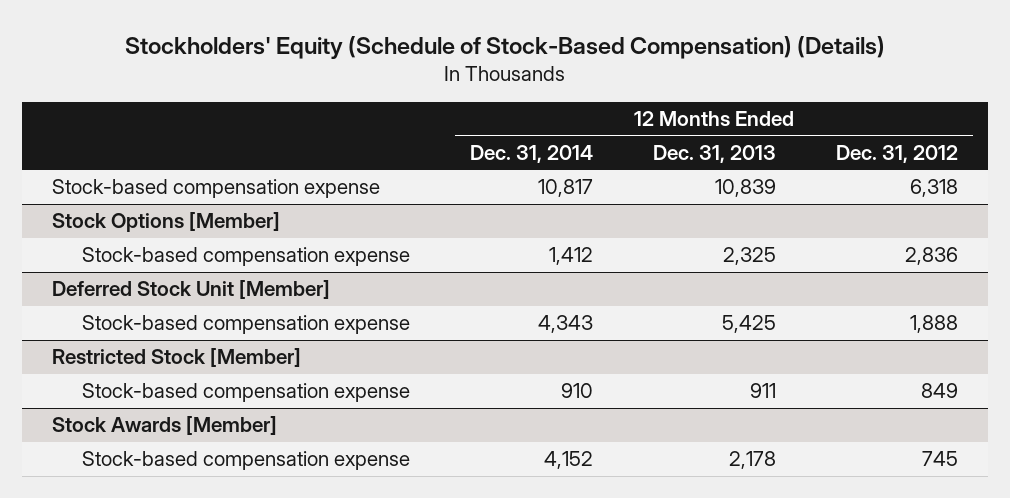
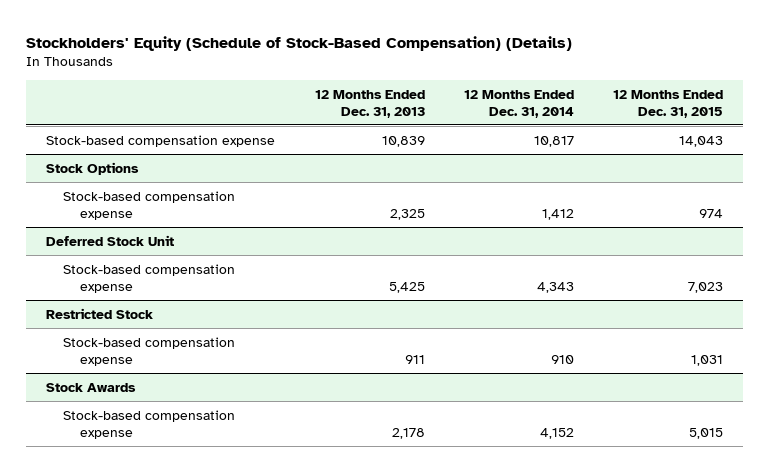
[835,144,958,163] Dec. 31, 2012 -> none
none -> [613,89,724,118] 12 Months Ended Dec. 31, 2015
[52,212,281,233] Stock Options [Member] -> [46,161,140,175] Stock Options
[52,280,331,300] Deferred Stock Unit [Member] -> [46,234,175,246] Deferred Stock Unit
[52,348,302,368] Restricted Stock [Member] -> [46,307,154,319] Restricted Stock
[52,416,278,436] Stock Awards [Member] -> [46,382,137,392] Stock Awards

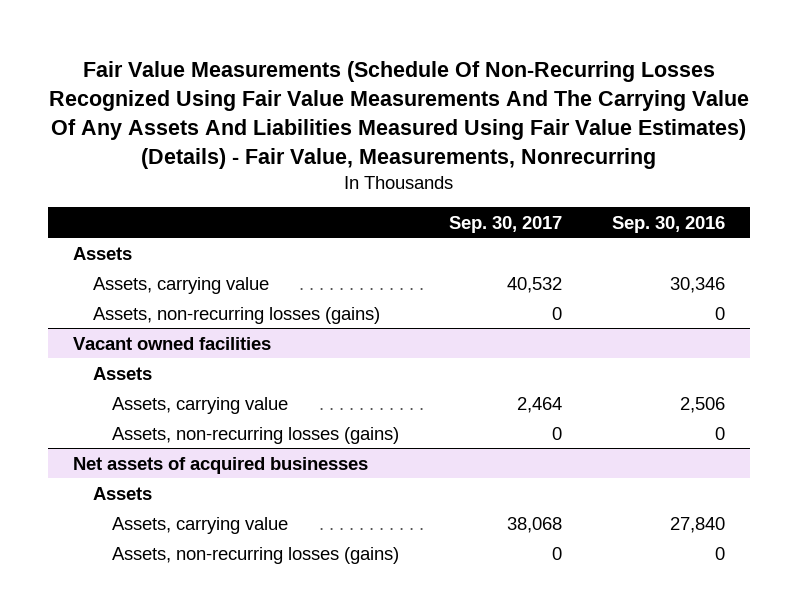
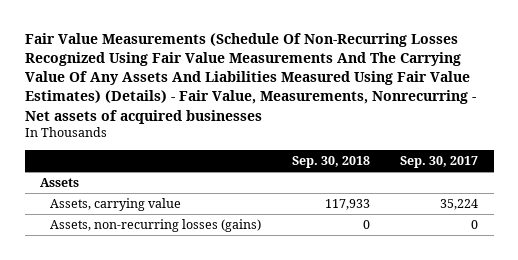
[48,60,749,169] Fair Value Measurements (Schedule Of Non-Recurring Losses Recognized Using Fair Value Measurements And The Carrying Value Of Any Assets And Liabilities Measured Using Fair Value Estimates) (Details) - Fair Value, Measurements, Nonrecurring -> [24,32,476,124] Fair Value Measurements (Schedule Of Non-Recurring Losses Recognized Using Fair Value Measurements And The Carrying Value Of Any Assets And Liabilities Measured Using Fair Value Estimates) (Details) - Fair Value, Measurements, Nonrecurring - Net assets of acquired businesses
[612,215,726,233] Sep. 30, 2016 -> none
none -> [291,155,370,168] Sep. 30, 2018
[92,306,380,324] Assets, non-recurring losses (gains) -> none
[72,336,271,350] Vacant owned facilities -> none
[92,366,152,380] Assets -> none
[112,396,289,414] Assets, carrying value -> none
[112,426,400,444] Assets, non-recurring losses (gains) -> none
[72,456,368,474] Net assets of acquired businesses -> none
[92,486,152,500] Assets -> none
[112,516,289,534] Assets, carrying value -> none
[507,276,563,293] 40,532 -> [440,199,479,211] 35,224

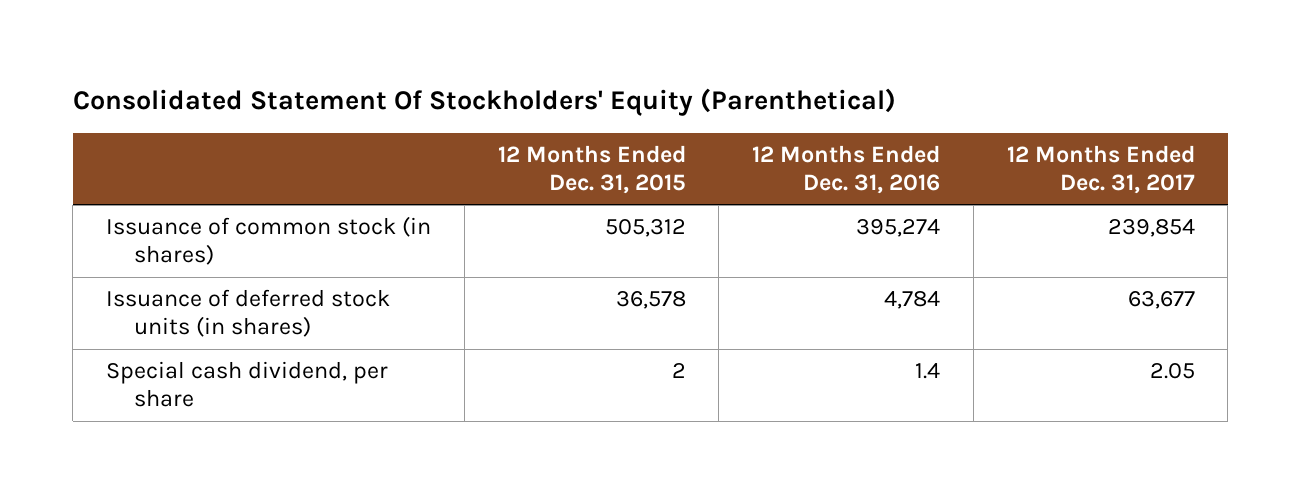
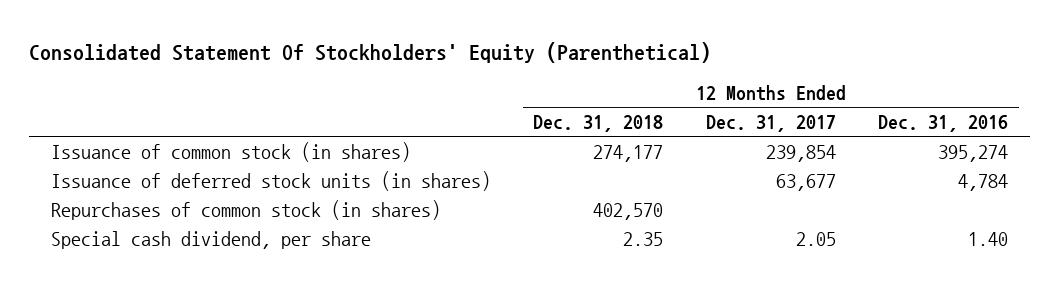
[497,145,686,194] 12 Months Ended Dec. 31, 2015 -> none
none -> [533,114,664,132] Dec. 31, 2018
none -> [50,199,441,220] Repurchases of common stock (in shares)
[915,363,941,380] 1.4 -> [968,231,1009,246] 1.40

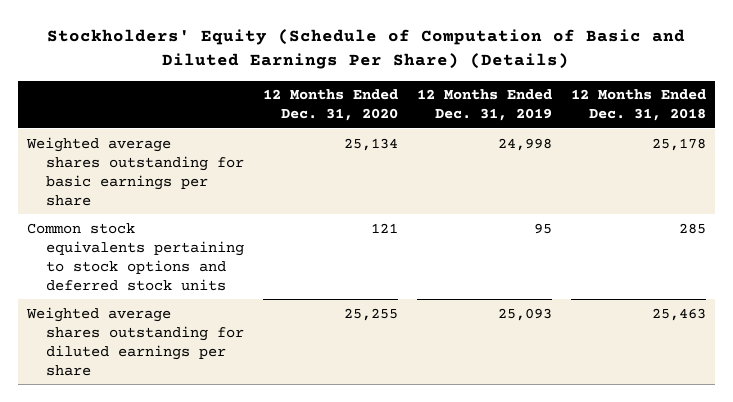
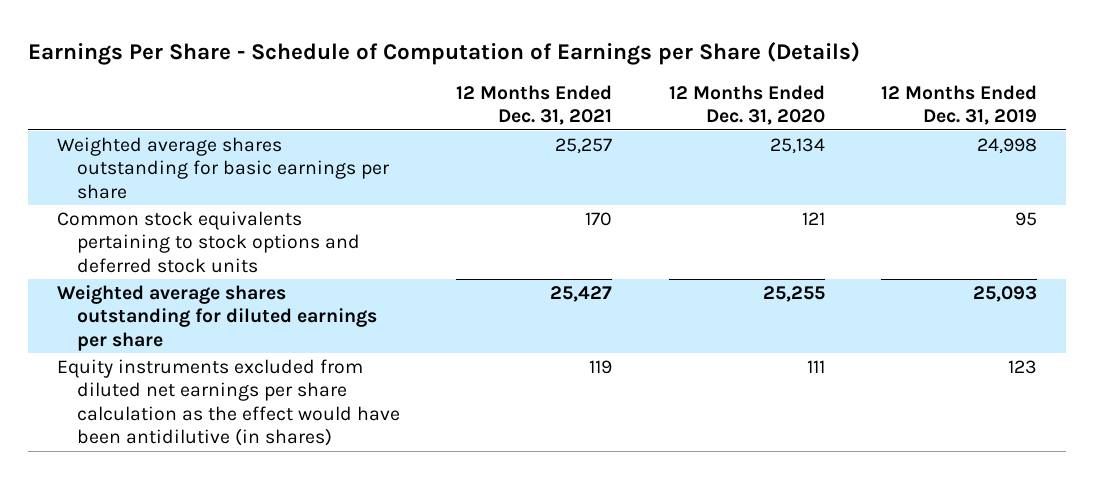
[47,29,686,70] Stockholders' Equity (Schedule of Computation of Basic and Diluted Earnings Per Share) (Details) -> [28,41,861,65] Earnings Per Share - Schedule of Computation of Earnings per Share (Details)
[570,89,706,122] 12 Months Ended Dec. 31, 2018 -> none
none -> [456,84,613,126] 12 Months Ended Dec. 31, 2021
none -> [56,359,400,446] Equity instruments excluded from diluted net earnings per share calculation as the effect would have been antidilutive (in shares)

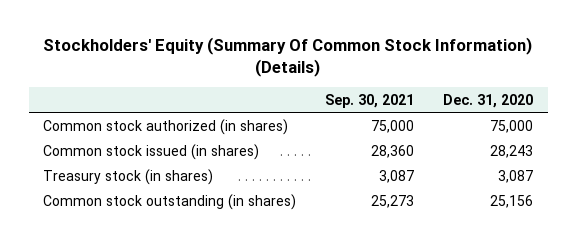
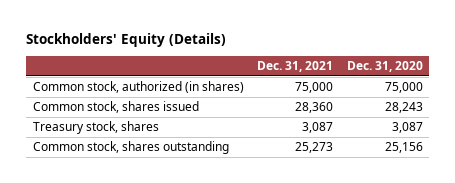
[43,36,533,77] Stockholders' Equity (Summary Of Common Stock Information) (Details) -> [25,33,226,48] Stockholders' Equity (Details)
[325,93,415,108] Sep. 30, 2021 -> none
none -> [257,61,334,73] Dec. 31, 2021
[43,118,289,135] Common stock authorized (in shares) -> [32,81,244,94] Common stock, authorized (in shares)
[43,143,260,160] Common stock issued (in shares) -> [32,101,199,114] Common stock, shares issued
[43,168,214,185] Treasury stock (in shares) -> [32,121,159,135] Treasury stock, shares
[43,193,297,210] Common stock outstanding (in shares) -> [32,141,229,155] Common stock, shares outstanding

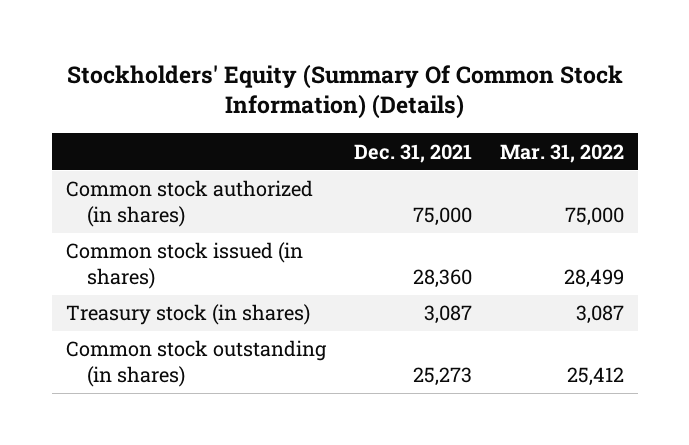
[25,33,226,48] Stockholders' Equity (Details) -> [66,63,623,120] Stockholders' Equity (Summary Of Common Stock Information) (Details)
[346,61,423,73] Dec. 31, 2020 -> none
none -> [499,143,624,163] Mar. 31, 2022
[32,81,244,94] Common stock, authorized (in shares) -> [65,180,313,227] Common stock authorized (in shares)
[32,101,199,114] Common stock, shares issued -> [65,242,303,289] Common stock issued (in shares)
[32,121,159,135] Treasury stock, shares -> [65,304,310,326] Treasury stock (in shares)
[32,141,229,155] Common stock, shares outstanding -> [65,340,327,387] Common stock outstanding (in shares)

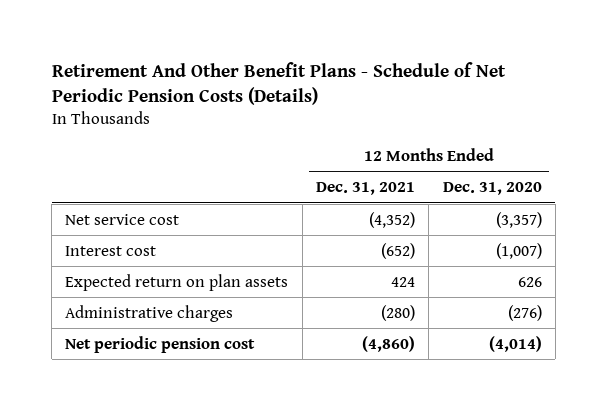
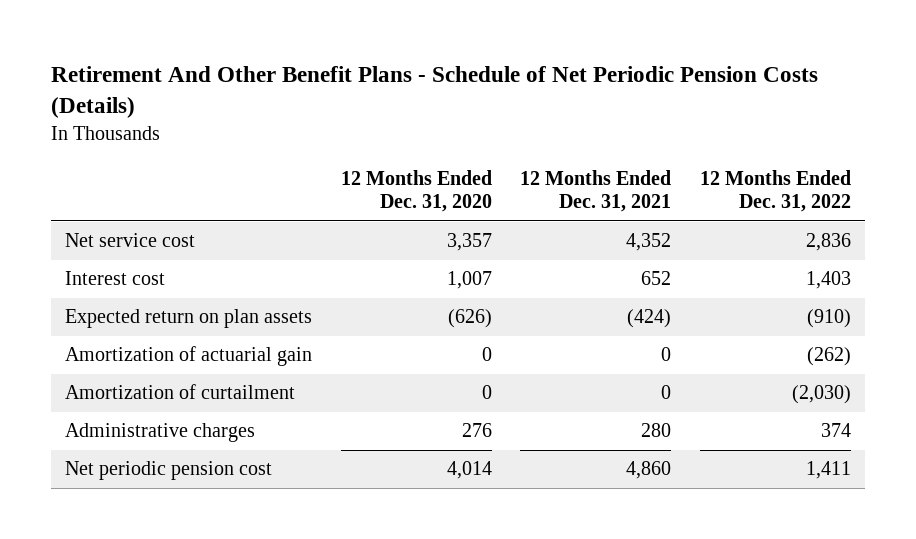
none -> [699,170,851,213] 12 Months Ended Dec. 31, 2022
[369,211,416,228] (4,352) -> [626,233,672,252] 4,352
[495,211,542,228] (3,357) -> [446,233,492,252] 3,357
[381,242,416,259] (652) -> [641,271,672,286] 652
[495,242,542,259] (1,007) -> [446,271,492,290] 1,007
[391,276,416,287] 424 -> [627,309,672,329] (424)
[517,276,542,287] 626 -> [447,309,492,329] (626)
none -> [65,346,313,367] Amortization of actuarial gain
none -> [65,384,296,400] Amortization of curtailment
[381,304,416,321] (280) -> [641,423,672,438] 280
[507,304,542,321] (276) -> [461,423,492,438] 276
[362,335,416,352] (4,860) -> [626,461,672,480] 4,860
[488,335,542,352] (4,014) -> [446,461,492,480] 4,014

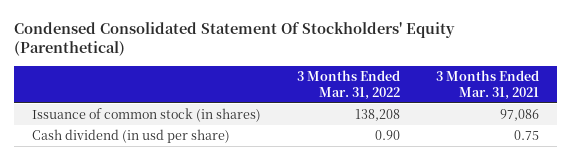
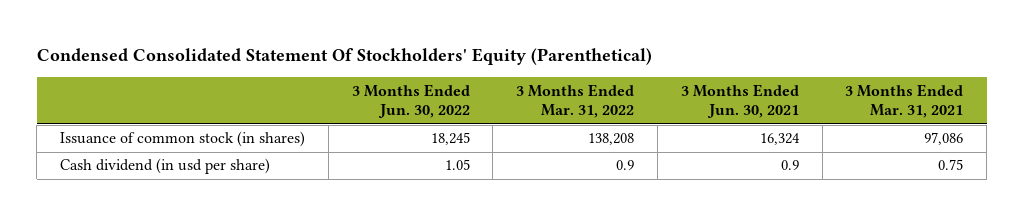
none -> [351,83,470,119] 3 Months Ended Jun. 30, 2022
none -> [680,83,799,119] 3 Months Ended Jun. 30, 2021
[375,130,401,141] 0.90 -> [616,160,635,171] 0.9

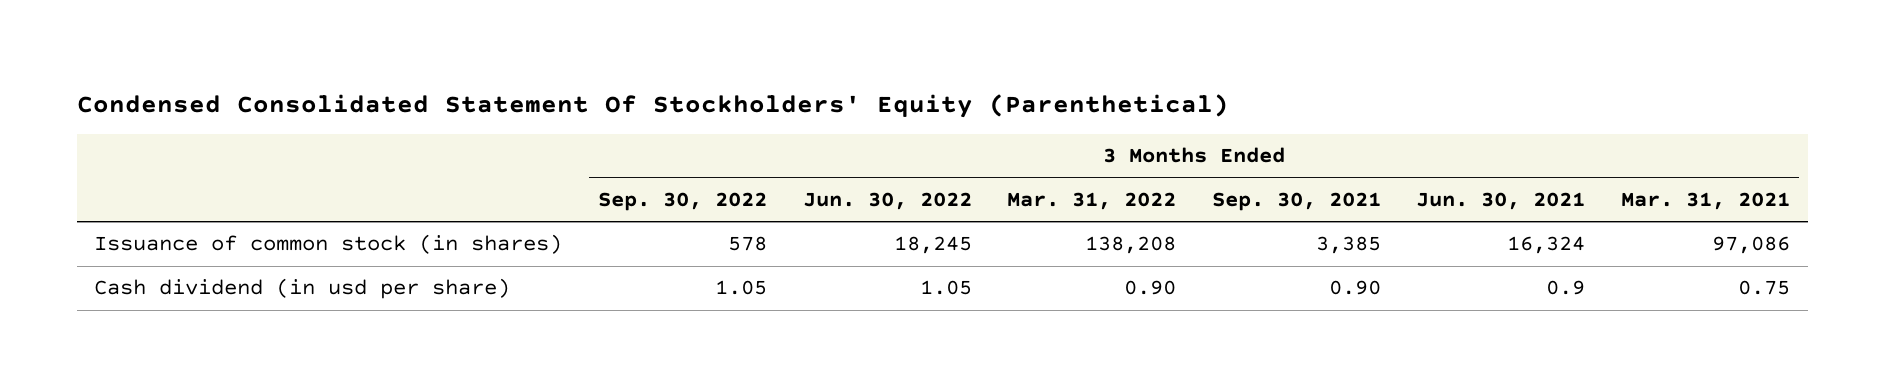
none -> [598,192,768,212] Sep. 30, 2022
none -> [1211,192,1381,212] Sep. 30, 2021
[616,160,635,171] 0.9 -> [1124,280,1177,296] 0.90

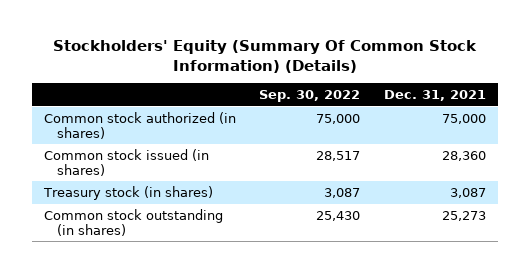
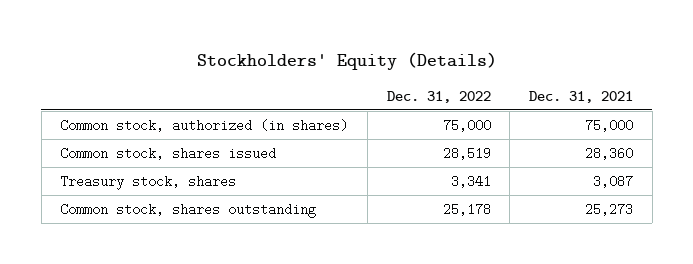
[52,40,477,73] Stockholders' Equity (Summary Of Common Stock Information) (Details) -> [196,52,497,71] Stockholders' Equity (Details)
[259,89,361,102] Sep. 30, 2022 -> none
none -> [386,90,491,103] Dec. 31, 2022
[43,111,236,139] Common stock authorized (in shares) -> [60,118,349,132] Common stock, authorized (in shares)
[43,148,209,176] Common stock issued (in shares) -> [60,146,277,160] Common stock, shares issued
[42,185,213,200] Treasury stock (in shares) -> [60,174,237,190] Treasury stock, shares
[43,208,223,236] Common stock outstanding (in shares) -> [60,202,317,218] Common stock, shares outstanding

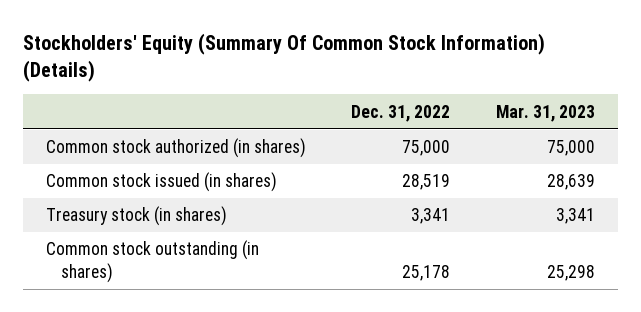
[196,52,497,71] Stockholders' Equity (Details) -> [23,33,546,83] Stockholders' Equity (Summary Of Common Stock Information) (Details)
[528,90,633,103] Dec. 31, 2021 -> none
none -> [495,104,595,122] Mar. 31, 2023
[60,118,349,132] Common stock, authorized (in shares) -> [45,138,306,159] Common stock authorized (in shares)
[60,146,277,160] Common stock, shares issued -> [45,172,277,193] Common stock issued (in shares)
[60,174,237,190] Treasury stock, shares -> [45,206,227,227] Treasury stock (in shares)
[60,202,317,218] Common stock, shares outstanding -> [45,240,259,283] Common stock outstanding (in shares)

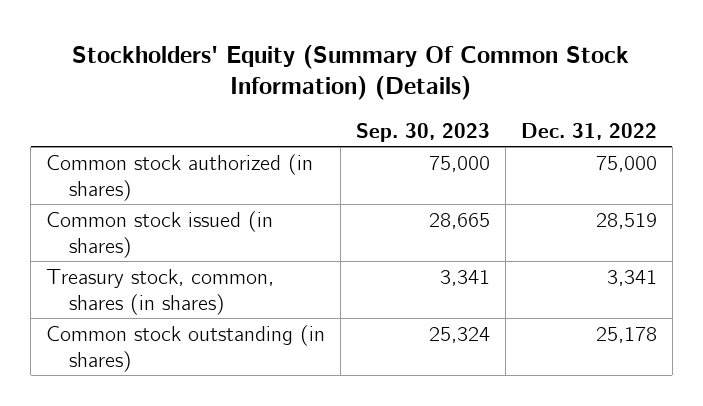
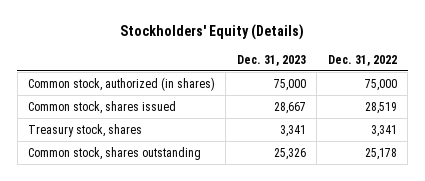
[72,44,630,101] Stockholders' Equity (Summary Of Common Stock Information) (Details) -> [120,23,305,40] Stockholders' Equity (Details)
[355,122,490,142] Sep. 30, 2023 -> none
none -> [236,54,306,66] Dec. 31, 2023
[46,153,314,201] Common stock authorized (in shares) -> [28,76,216,91] Common stock, authorized (in shares)
[46,210,274,258] Common stock issued (in shares) -> [28,100,177,114] Common stock, shares issued
[46,268,275,315] Treasury stock, common, shares (in shares) -> [28,123,143,137] Treasury stock, shares
[46,324,326,372] Common stock outstanding (in shares) -> [28,146,202,160] Common stock, shares outstanding

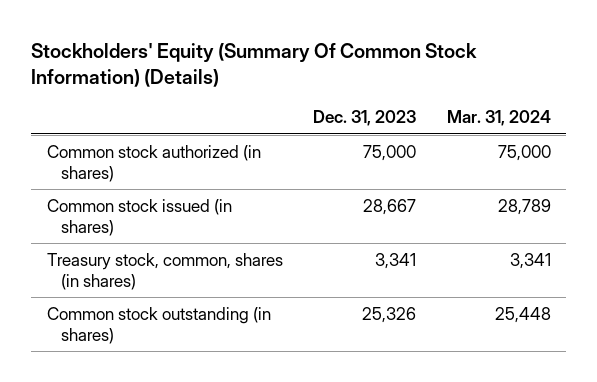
[120,23,305,40] Stockholders' Equity (Details) -> [31,42,478,87] Stockholders' Equity (Summary Of Common Stock Information) (Details)
[327,54,397,66] Dec. 31, 2022 -> none
none -> [446,110,551,127] Mar. 31, 2024
[28,76,216,91] Common stock, authorized (in shares) -> [46,144,261,182] Common stock authorized (in shares)
[28,100,177,114] Common stock, shares issued -> [46,198,232,236] Common stock issued (in shares)
[28,123,143,137] Treasury stock, shares -> [46,252,283,290] Treasury stock, common, shares (in shares)
[28,146,202,160] Common stock, shares outstanding -> [46,306,271,344] Common stock outstanding (in shares)

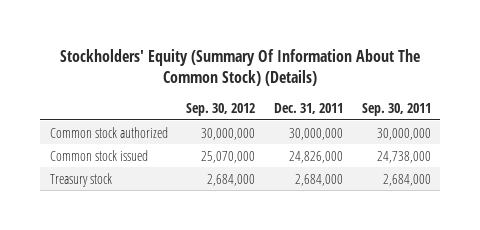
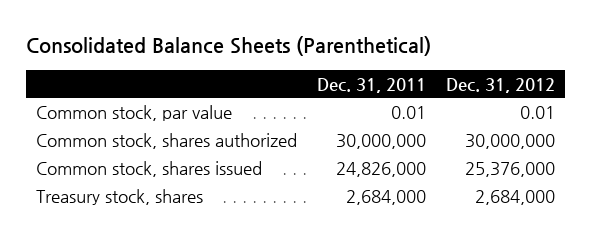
[60,48,421,86] Stockholders' Equity (Summary Of Information About The Common Stock) (Details) -> [25,36,431,57] Consolidated Balance Sheets (Parenthetical)
[186,102,256,116] Sep. 30, 2012 -> none
[361,102,431,116] Sep. 30, 2011 -> none
none -> [445,77,555,93] Dec. 31, 2012
none -> [35,104,232,121] Common stock, par value
[49,126,168,138] Common stock authorized -> [35,132,297,149] Common stock, shares authorized
[49,149,148,161] Common stock issued -> [35,160,262,177] Common stock, shares issued
[49,172,112,187] Treasury stock -> [35,188,203,205] Treasury stock, shares

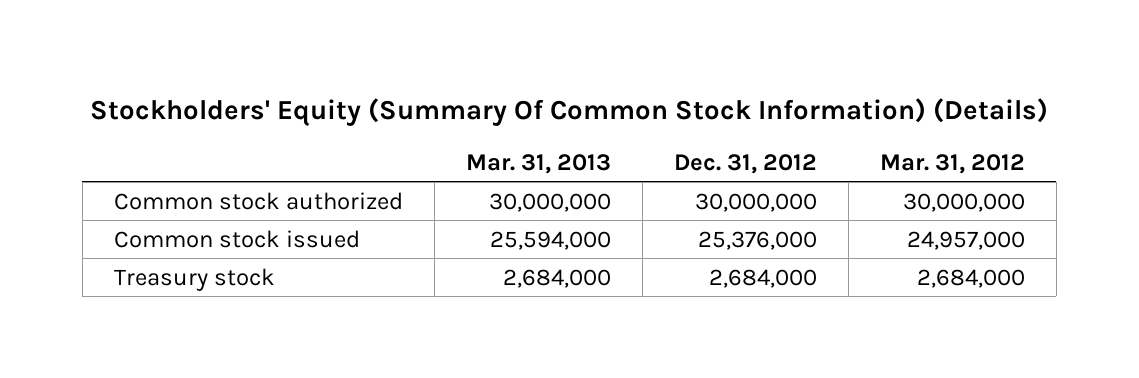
[25,36,431,57] Consolidated Balance Sheets (Parenthetical) -> [90,98,1049,127] Stockholders' Equity (Summary Of Common Stock Information) (Details)
[316,77,426,93] Dec. 31, 2011 -> none
none -> [465,153,611,174] Mar. 31, 2013
none -> [879,153,1025,174] Mar. 31, 2012
[35,104,232,121] Common stock, par value -> none
[35,132,297,149] Common stock, shares authorized -> [113,191,403,210] Common stock authorized
[35,160,262,177] Common stock, shares issued -> [113,229,360,248] Common stock issued
[35,188,203,205] Treasury stock, shares -> [113,267,275,291] Treasury stock

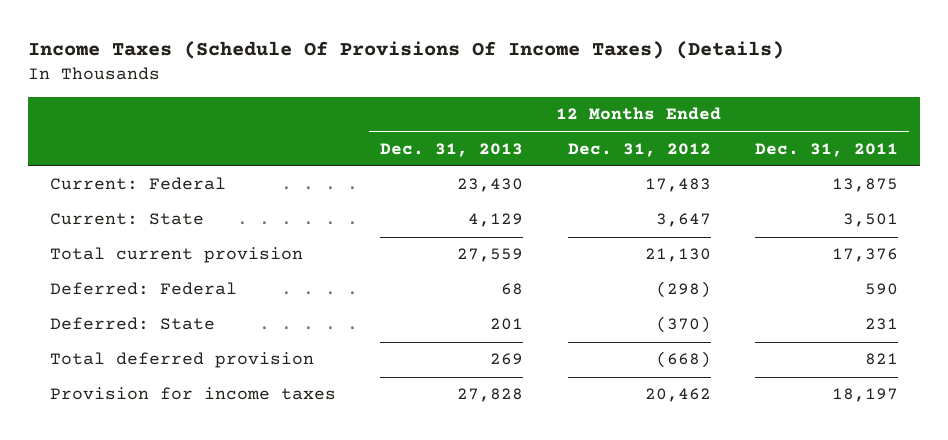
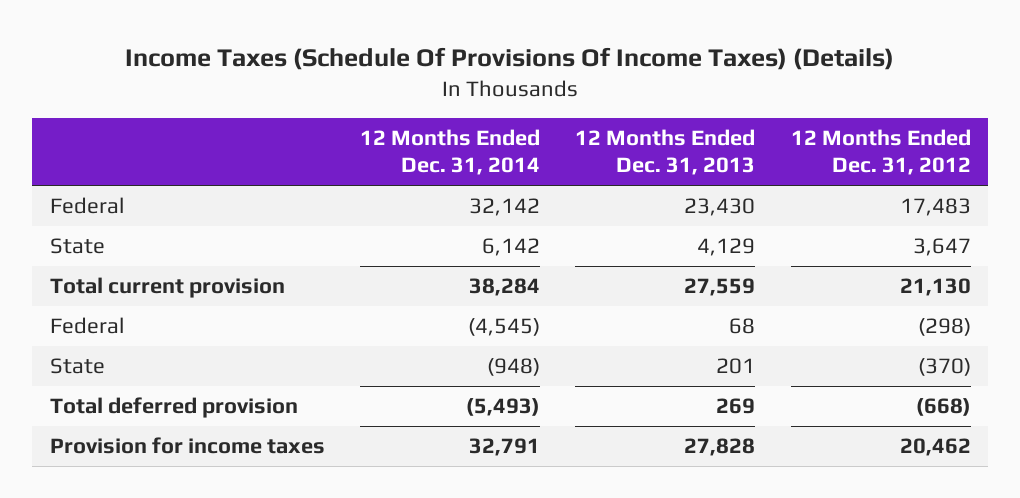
[755,142,899,157] Dec. 31, 2011 -> none
none -> [359,129,540,176] 12 Months Ended Dec. 31, 2014
[49,177,226,191] Current: Federal -> [49,197,124,215] Federal
[49,213,204,226] Current: State -> [49,238,105,255] State
[49,282,237,296] Deferred: Federal -> [49,317,124,335] Federal
[49,317,215,331] Deferred: State -> [49,358,105,375] State

